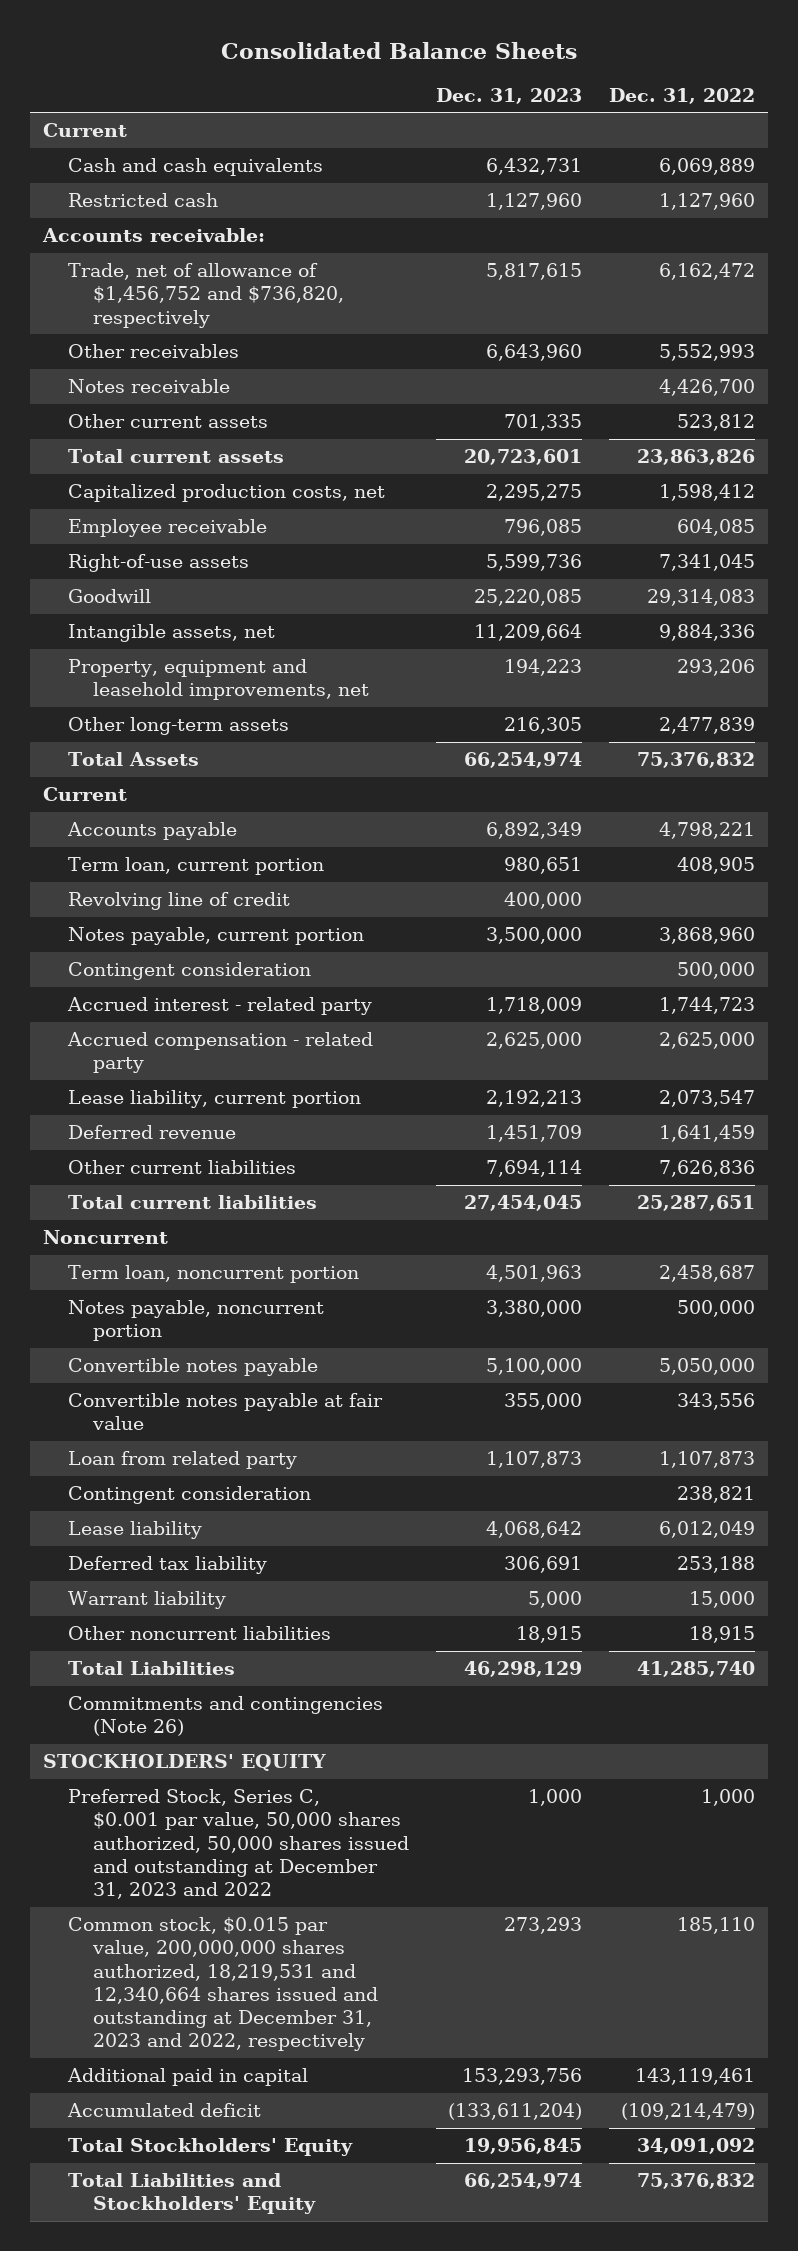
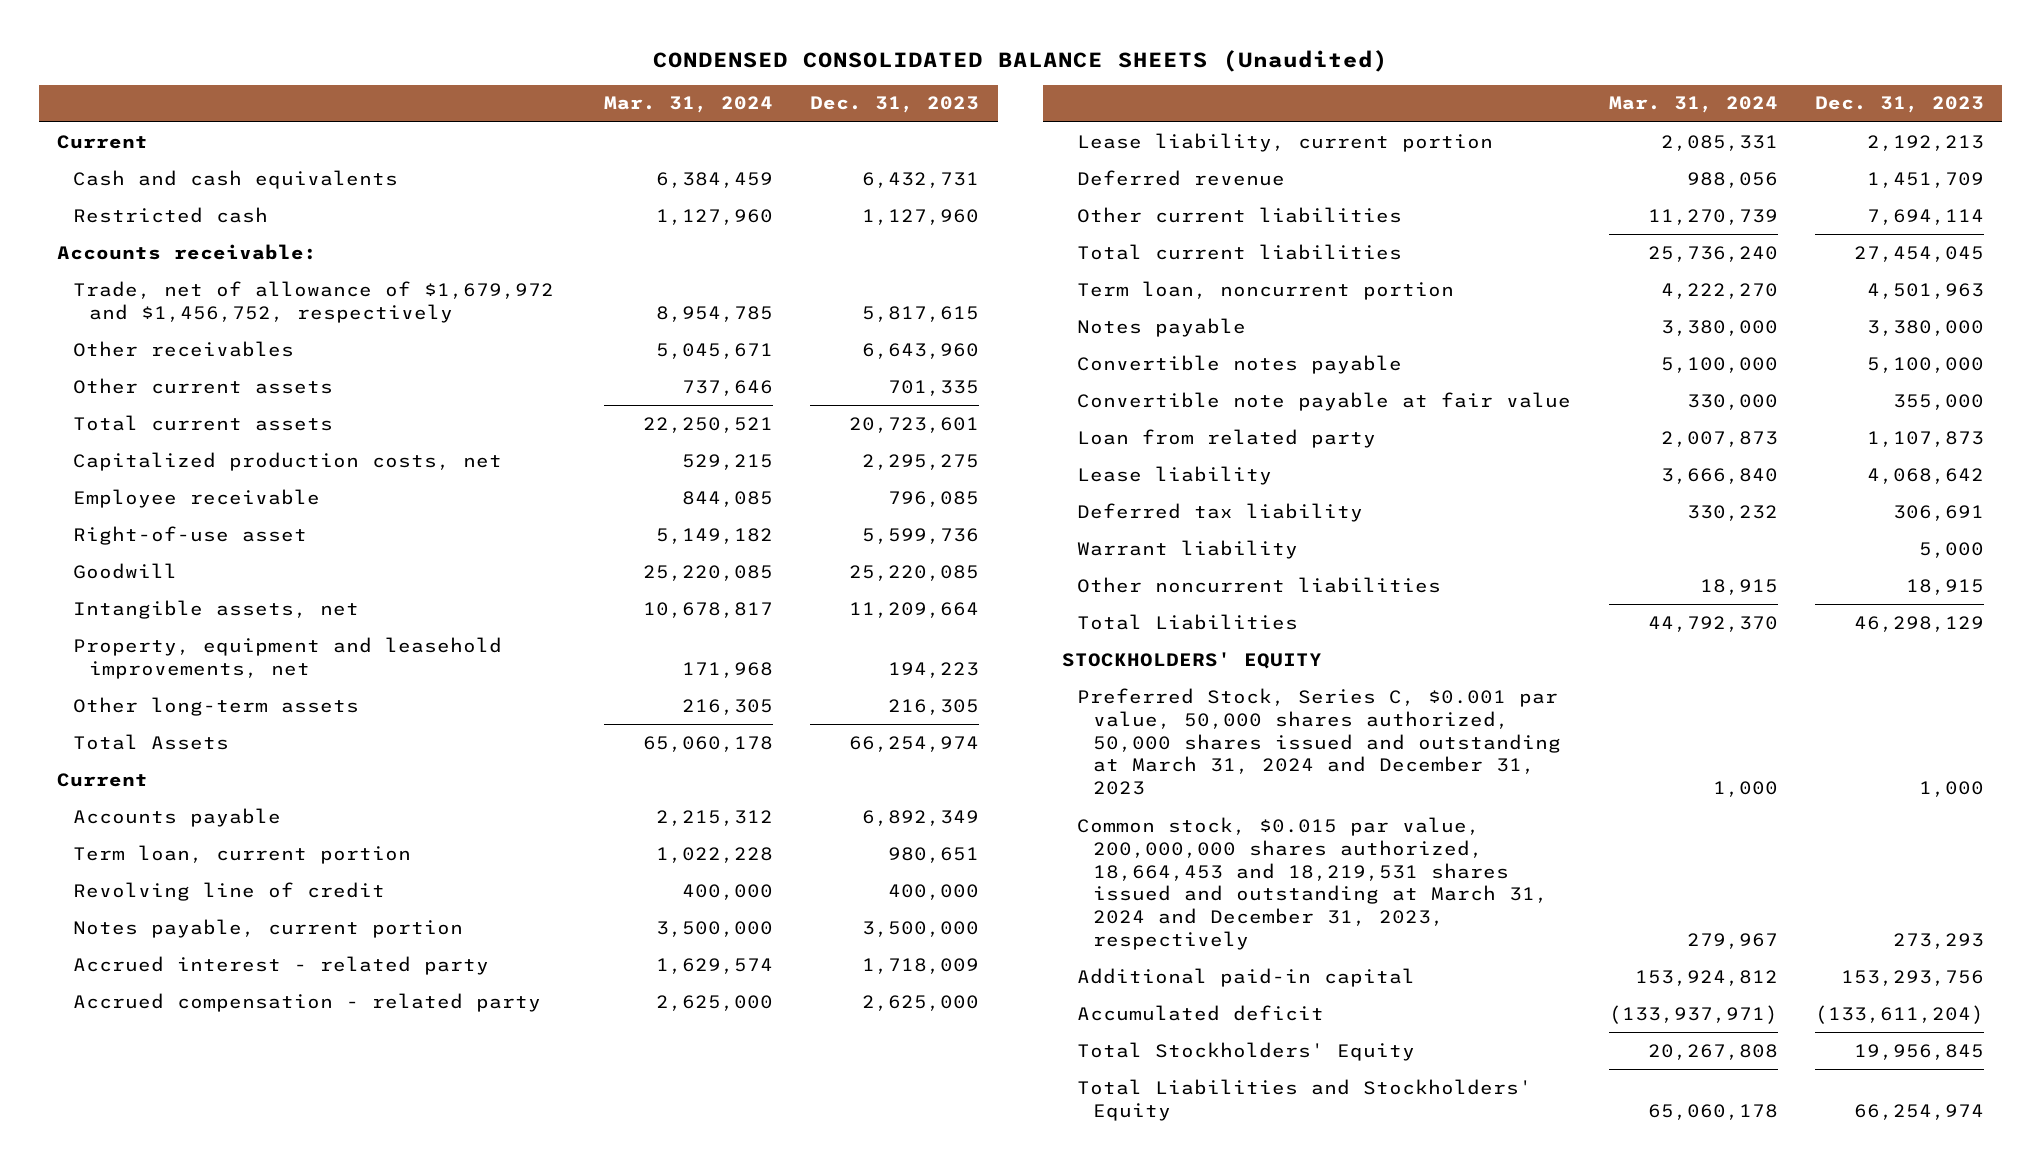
[220,41,577,59] Consolidated Balance Sheets -> [652,49,1388,72] CONDENSED CONSOLIDATED BALANCE SHEETS (Unaudited)
[608,87,755,104] Dec. 31, 2022 -> none
none -> [604,96,774,114] Mar. 31, 2024
[67,263,344,328] Trade, net of allowance of $1,456,752 and $736,820, respectively -> [73,280,555,323] Trade, net of allowance of $1,679,972 and $1,456,752, respectively
[67,379,230,394] Notes receivable -> none
[67,554,249,573] Right-of-use assets -> [73,525,308,545] Right-of-use asset
[67,962,311,981] Contingent consideration -> none
[43,1230,169,1245] Noncurrent -> none
[67,1300,324,1342] Notes payable, noncurrent portion -> [1077,317,1247,337] Notes payable
[67,1393,383,1431] Convertible notes payable at fair value -> [1077,391,1572,411] Convertible note payable at fair value
[67,1486,311,1505] Contingent consideration -> none
[67,1696,383,1737] Commitments and contingencies (Note 26) -> none
[67,1789,409,1900] Preferred Stock, Series C, $0.001 par value, 50,000 shares authorized, 50,000 shares issued and outstanding at December 31, 2023 and 2022 -> [1077,687,1562,796] Preferred Stock, Series C, $0.001 par value, 50,000 shares authorized, 50,000 shares issued and outstanding at March 31, 2024 and December 31, 2023
[67,1917,378,2052] Common stock, $0.015 par value, 200,000,000 shares authorized, 18,219,531 and 12,340,664 shares issued and outstanding at December 31, 2023 and 2022, respectively -> [1077,816,1549,951] Common stock, $0.015 par value, 200,000,000 shares authorized, 18,664,453 and 18,219,531 shares issued and outstanding at March 31, 2024 and December 31, 2023, respectively
[66,2068,308,2087] Additional paid in capital -> [1077,967,1416,987] Additional paid-in capital

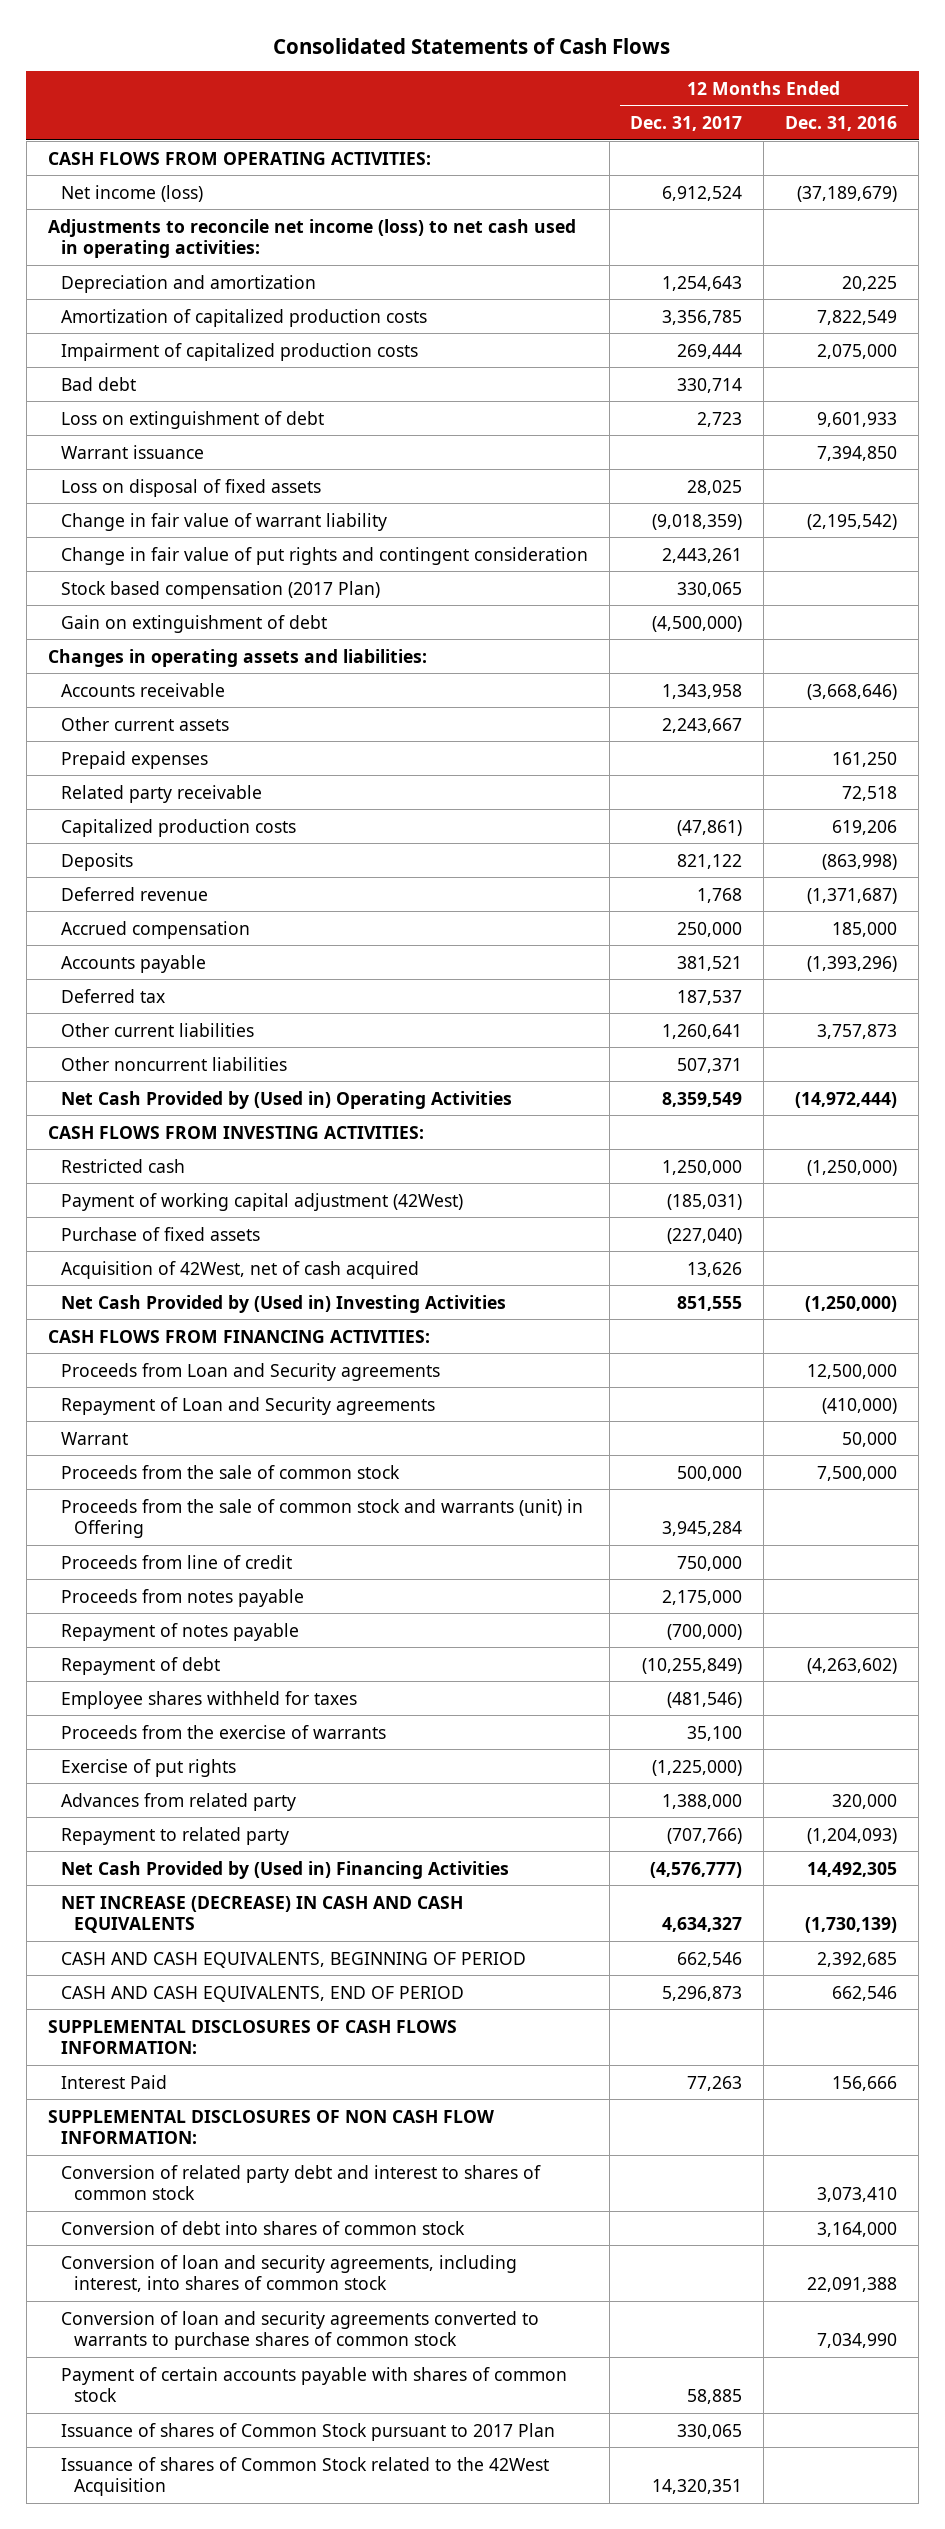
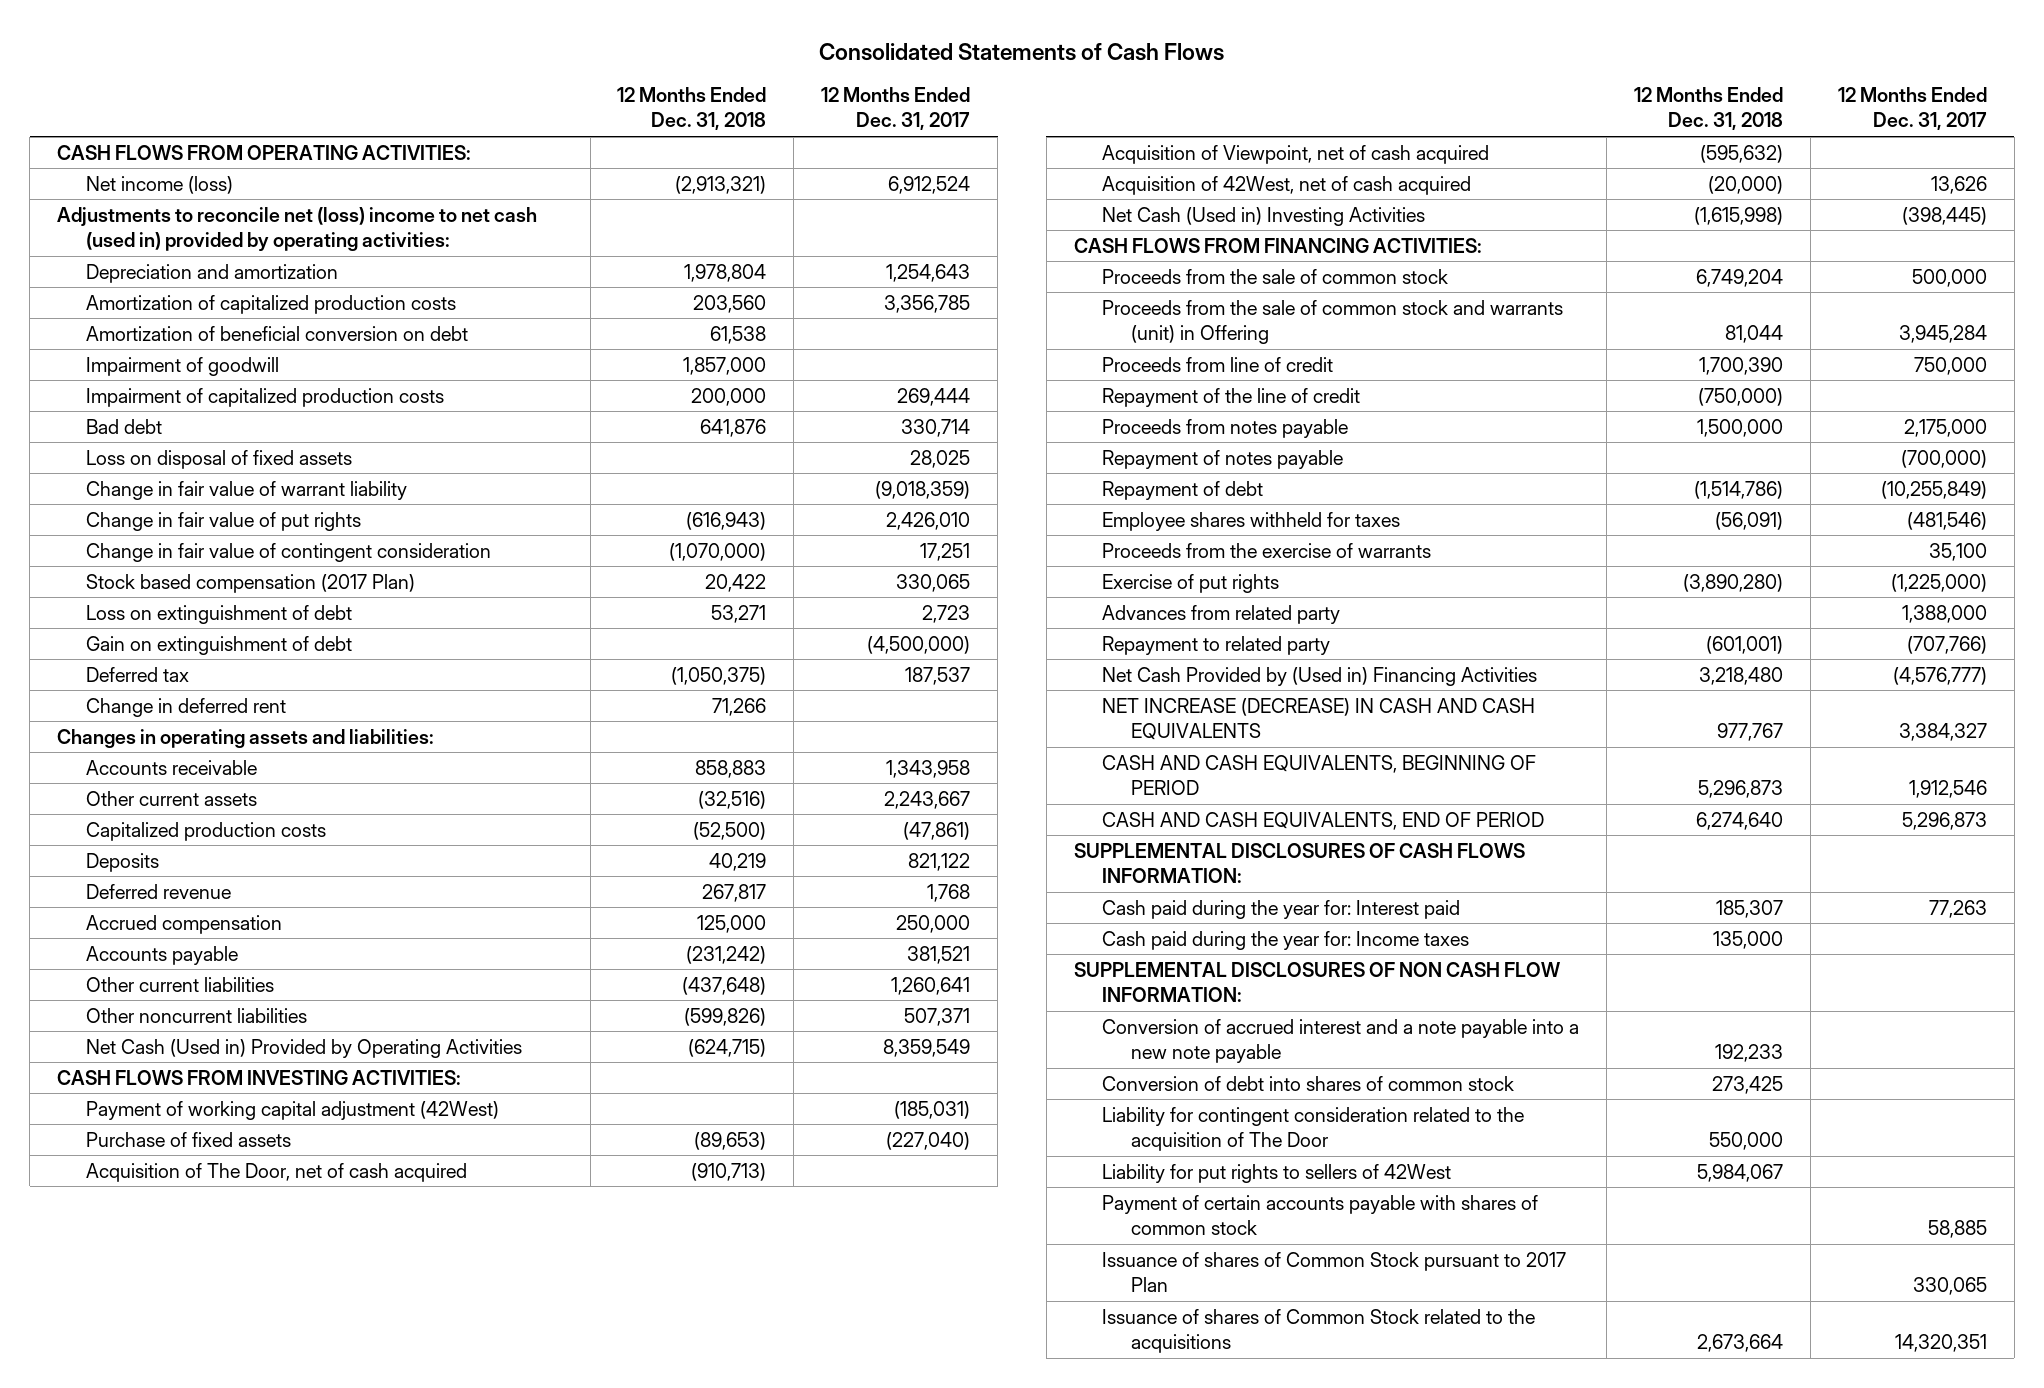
[785,116,898,132] Dec. 31, 2016 -> none
none -> [617,87,767,131] 12 Months Ended Dec. 31, 2018
[47,218,576,259] Adjustments to reconcile net income (loss) to net cash used in operating activities: -> [57,206,538,251] Adjustments to reconcile net (loss) income to net cash (used in) provided by operating activities:
none -> [85,325,468,341] Amortization of beneficial conversion on debt
none -> [85,356,279,376] Impairment of goodwill
[60,444,204,459] Warrant issuance -> none
[60,546,588,565] Change in fair value of put rights and contingent consideration -> [85,511,361,531] Change in fair value of put rights
[662,547,743,563] 2,443,261 -> [886,511,971,530] 2,426,010
none -> [85,542,491,562] Change in fair value of contingent consideration
[60,410,324,429] Loss on extinguishment of debt -> [85,604,352,624] Loss on extinguishment of debt
[60,988,165,1003] Deferred tax -> [85,666,189,682] Deferred tax
none -> [85,697,286,717] Change in deferred rent
[60,750,208,769] Prepaid expenses -> none
[60,784,262,803] Related party receivable -> none
[60,1090,512,1109] Net Cash Provided by (Used in) Operating Activities -> [85,1038,522,1058] Net Cash (Used in) Provided by Operating Activities
[60,1158,185,1173] Restricted cash -> none
none -> [85,1162,467,1182] Acquisition of The Door, net of cash acquired
none -> [1102,144,1490,164] Acquisition of Viewpoint, net of cash acquired
[60,1294,506,1313] Net Cash Provided by (Used in) Investing Activities -> [1102,206,1426,226] Net Cash (Used in) Investing Activities
[677,1295,743,1311] 851,555 -> [1901,206,1987,225] (398,445)
[60,1362,440,1381] Proceeds from Loan and Security agreements -> none
[60,1396,435,1415] Repayment of Loan and Security agreements -> none
[60,1431,128,1445] Warrant -> none
none -> [1102,387,1361,407] Repayment of the line of credit
[662,1917,743,1933] 4,634,327 -> [1898,722,1987,741] 3,384,327
[677,1951,743,1967] 662,546 -> [1908,779,1987,798] 1,912,546
[60,2074,167,2089] Interest Paid -> [1102,899,1461,919] Cash paid during the year for: Interest paid
none -> [1102,930,1470,950] Cash paid during the year for: Income taxes
[60,2164,541,2201] Conversion of related party debt and interest to shares of common stock -> [1102,1018,1580,1063] Conversion of accrued interest and a note payable into a new note payable
[60,2254,517,2293] Conversion of loan and security agreements, including interest, into shares of common stock -> none
[60,2310,539,2351] Conversion of loan and security agreements converted to warrants to purchase shares of common stock -> none
none -> [1102,1106,1525,1151] Liability for contingent consideration related to the acquisition of The Door
none -> [1102,1163,1452,1183] Liability for put rights to sellers of 42West
[60,2456,549,2497] Issuance of shares of Common Stock related to the 42West Acquisition -> [1102,1308,1536,1353] Issuance of shares of Common Stock related to the acquisitions

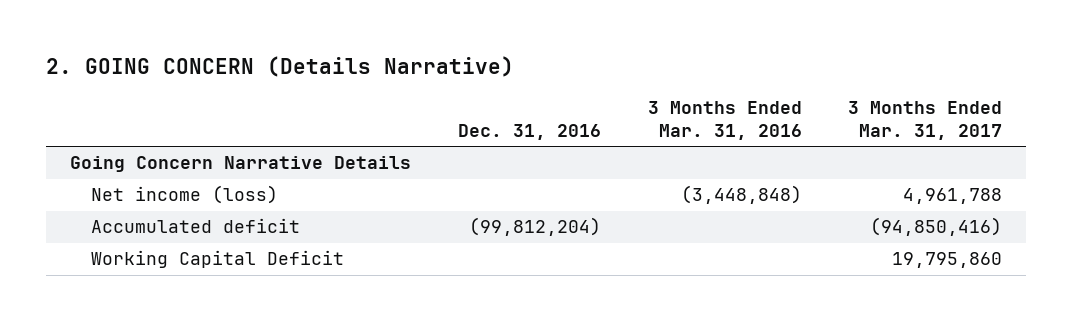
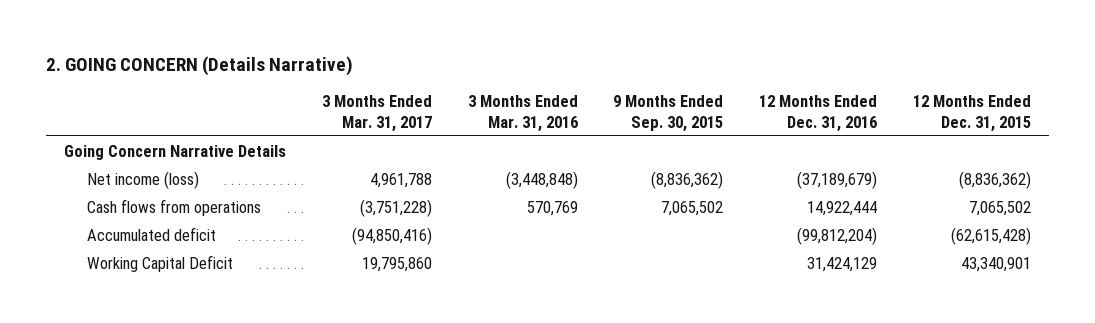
[457,123,601,140] Dec. 31, 2016 -> none
none -> [613,95,724,132] 9 Months Ended Sep. 30, 2015
none -> [759,95,878,132] 12 Months Ended Dec. 31, 2016
none -> [913,95,1032,132] 12 Months Ended Dec. 31, 2015
none -> [86,198,261,216] Cash flows from operations

